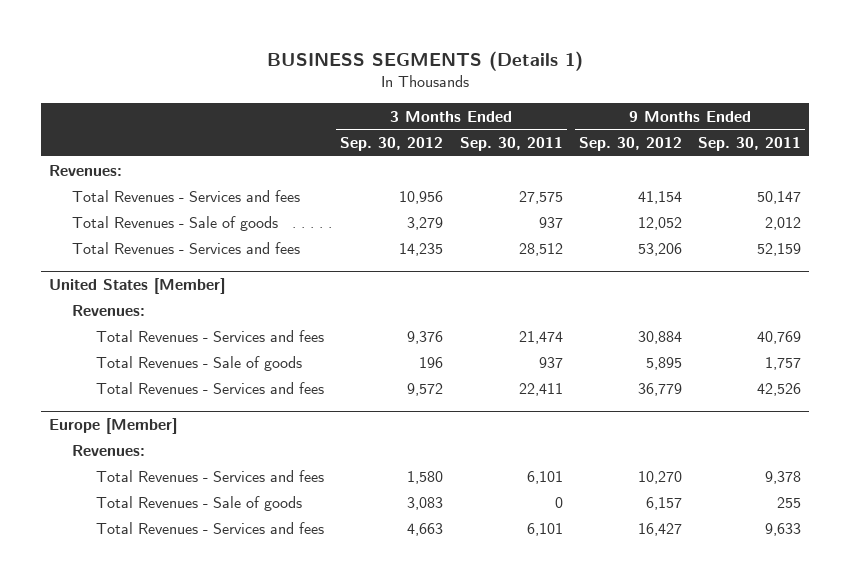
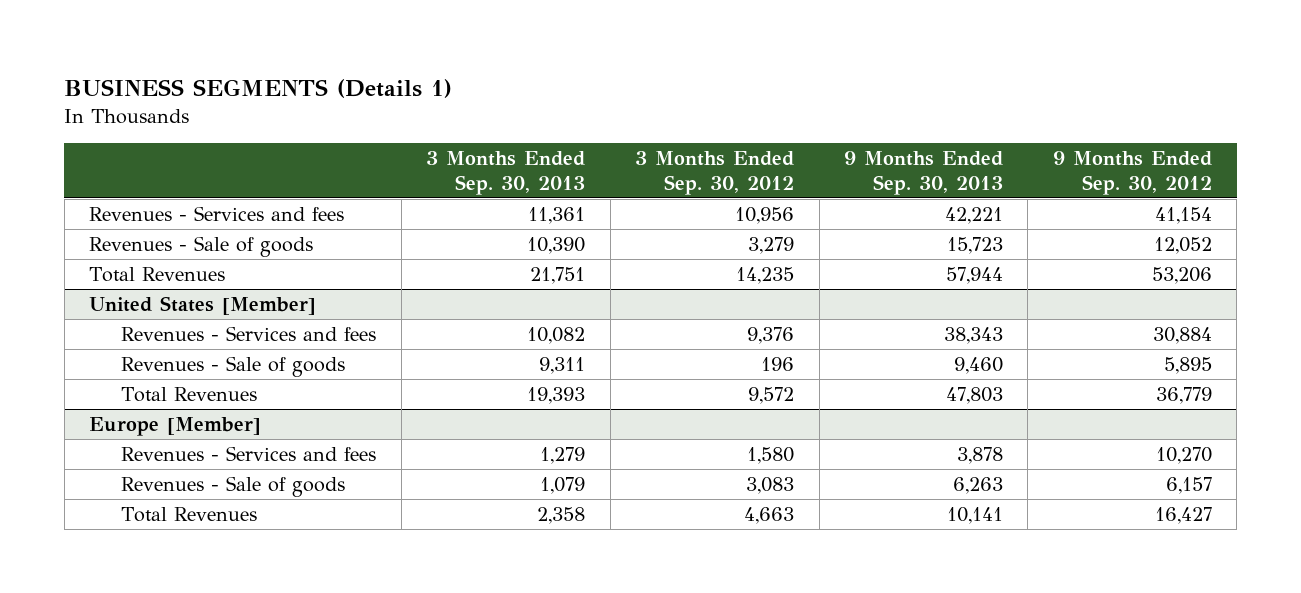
[459,137,563,152] Sep. 30, 2011 -> none
[698,137,802,152] Sep. 30, 2011 -> none
none -> [426,151,586,195] 3 Months Ended Sep. 30, 2013
none -> [843,151,1003,195] 9 Months Ended Sep. 30, 2013
[49,164,123,176] Revenues: -> none
[72,189,301,202] Total Revenues - Services and fees -> [89,205,345,221] Revenues - Services and fees
[72,215,279,231] Total Revenues - Sale of goods -> [89,235,314,257] Revenues - Sale of goods
[72,241,301,254] Total Revenues - Services and fees -> [89,266,226,282] Total Revenues
[72,304,146,316] Revenues: -> none
[95,329,324,342] Total Revenues - Services and fees -> [121,325,377,341] Revenues - Services and fees
[95,355,302,371] Total Revenues - Sale of goods -> [121,355,346,377] Revenues - Sale of goods
[95,381,324,394] Total Revenues - Services and fees -> [121,386,258,402] Total Revenues
[72,444,146,456] Revenues: -> none
[95,469,324,482] Total Revenues - Services and fees -> [121,445,377,461] Revenues - Services and fees
[95,495,302,511] Total Revenues - Sale of goods -> [121,475,346,497] Revenues - Sale of goods
[95,521,324,534] Total Revenues - Services and fees -> [121,506,258,522] Total Revenues

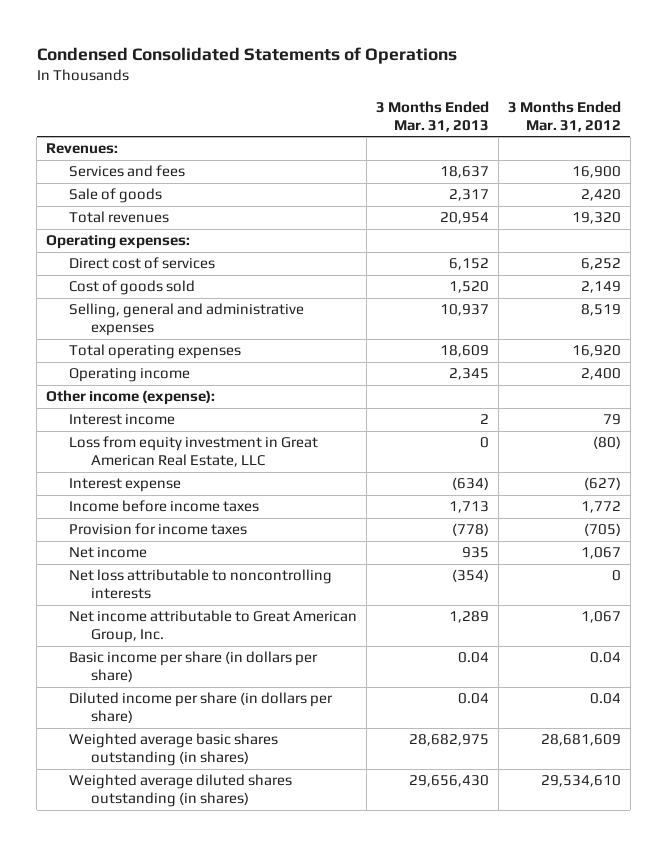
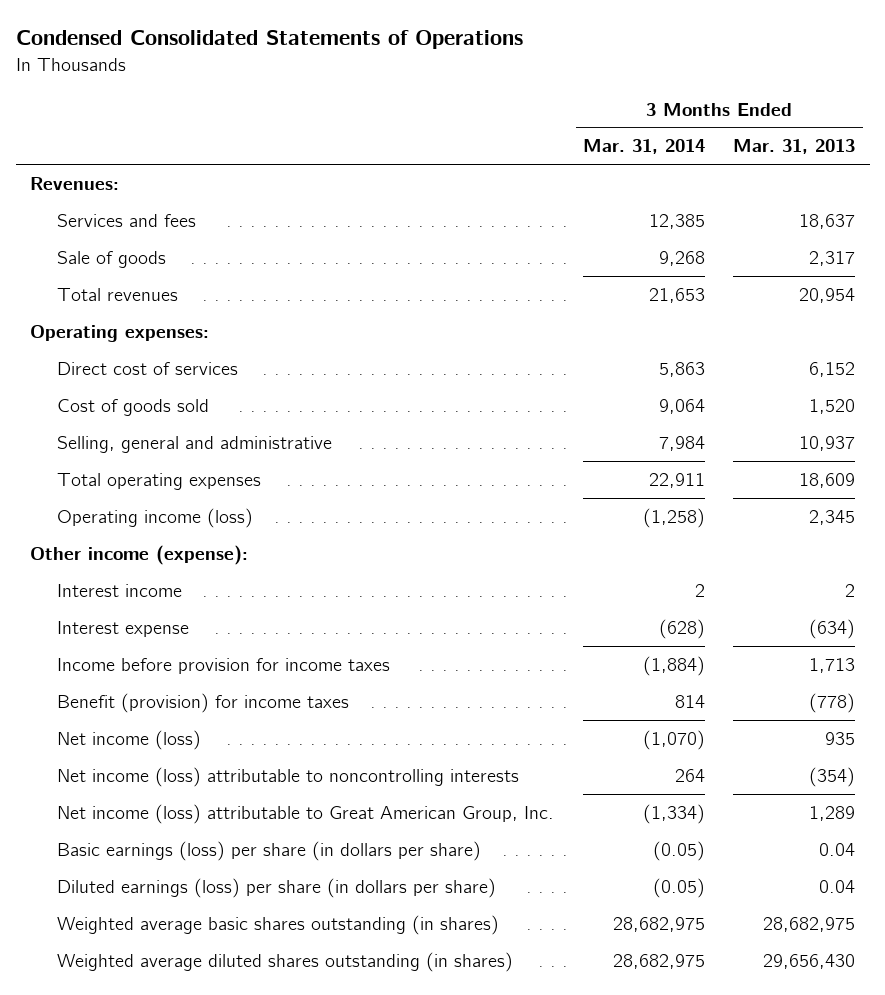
[507,100,621,132] 3 Months Ended Mar. 31, 2012 -> none
none -> [582,139,705,155] Mar. 31, 2014
[68,303,304,337] Selling, general and administrative expenses -> [56,436,332,454] Selling, general and administrative
[68,368,190,383] Operating income -> [56,508,253,529] Operating income (loss)
[68,436,318,468] Loss from equity investment in Great American Real Estate, LLC -> none
[68,500,259,513] Income before income taxes -> [56,658,390,675] Income before provision for income taxes
[68,523,247,536] Provision for income taxes -> [56,693,349,714] Benefit (provision) for income taxes
[68,547,147,559] Net income -> [56,730,201,751] Net income (loss)
[68,569,332,600] Net loss attributable to noncontrolling interests -> [56,767,519,788] Net income (loss) attributable to noncontrolling interests
[68,610,357,644] Net income attributable to Great American Group, Inc. -> [56,804,554,825] Net income (loss) attributable to Great American Group, Inc.
[68,651,318,683] Basic income per share (in dollars per share) -> [56,841,481,862] Basic earnings (loss) per share (in dollars per share)
[68,692,333,724] Diluted income per share (in dollars per share) -> [56,878,496,899] Diluted earnings (loss) per share (in dollars per share)

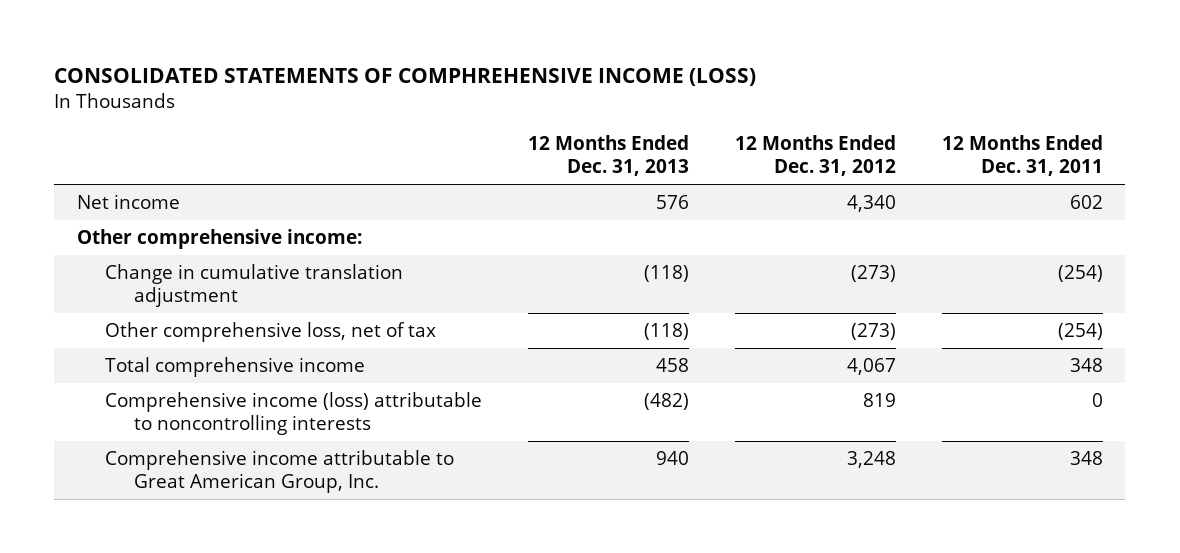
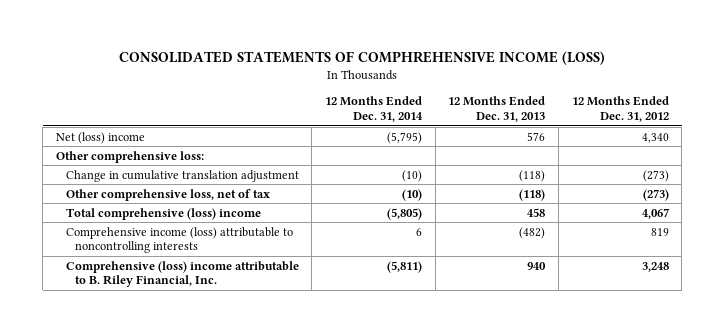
[941,135,1103,176] 12 Months Ended Dec. 31, 2011 -> none
none -> [324,96,423,122] 12 Months Ended Dec. 31, 2014
[76,194,180,210] Net income -> [55,131,145,144] Net (loss) income
[76,229,362,250] Other comprehensive income: -> [55,150,204,163] Other comprehensive loss:
[105,357,366,378] Total comprehensive income -> [65,207,261,220] Total comprehensive (loss) income
[105,450,455,493] Comprehensive income attributable to Great American Group, Inc. -> [65,260,299,288] Comprehensive (loss) income attributable to B. Riley Financial, Inc.

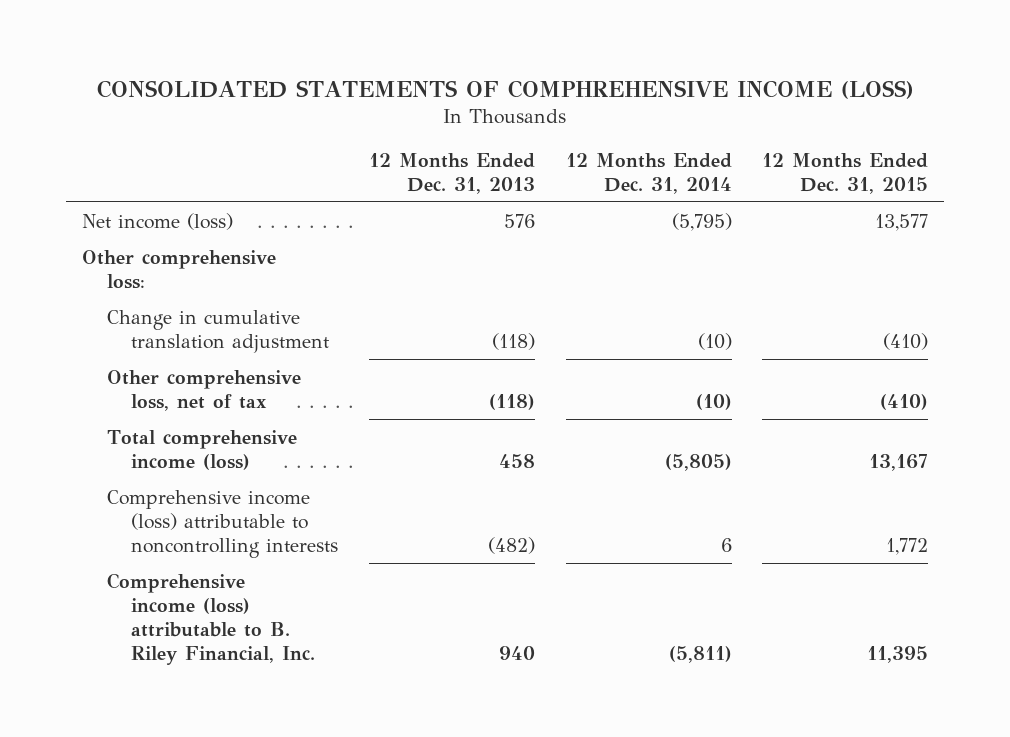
[571,96,669,122] 12 Months Ended Dec. 31, 2012 -> none
none -> [762,152,929,194] 12 Months Ended Dec. 31, 2015
[55,131,145,144] Net (loss) income -> [81,212,233,230] Net income (loss)
[65,207,261,220] Total comprehensive (loss) income -> [106,429,297,470] Total comprehensive income (loss)
[65,260,299,288] Comprehensive (loss) income attributable to B. Riley Financial, Inc. -> [106,572,316,665] Comprehensive income (loss) attributable to B. Riley Financial, Inc.

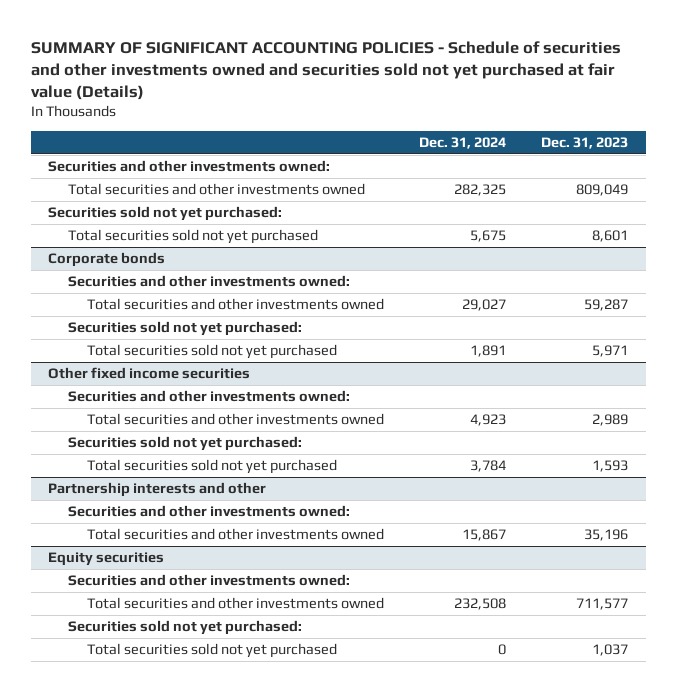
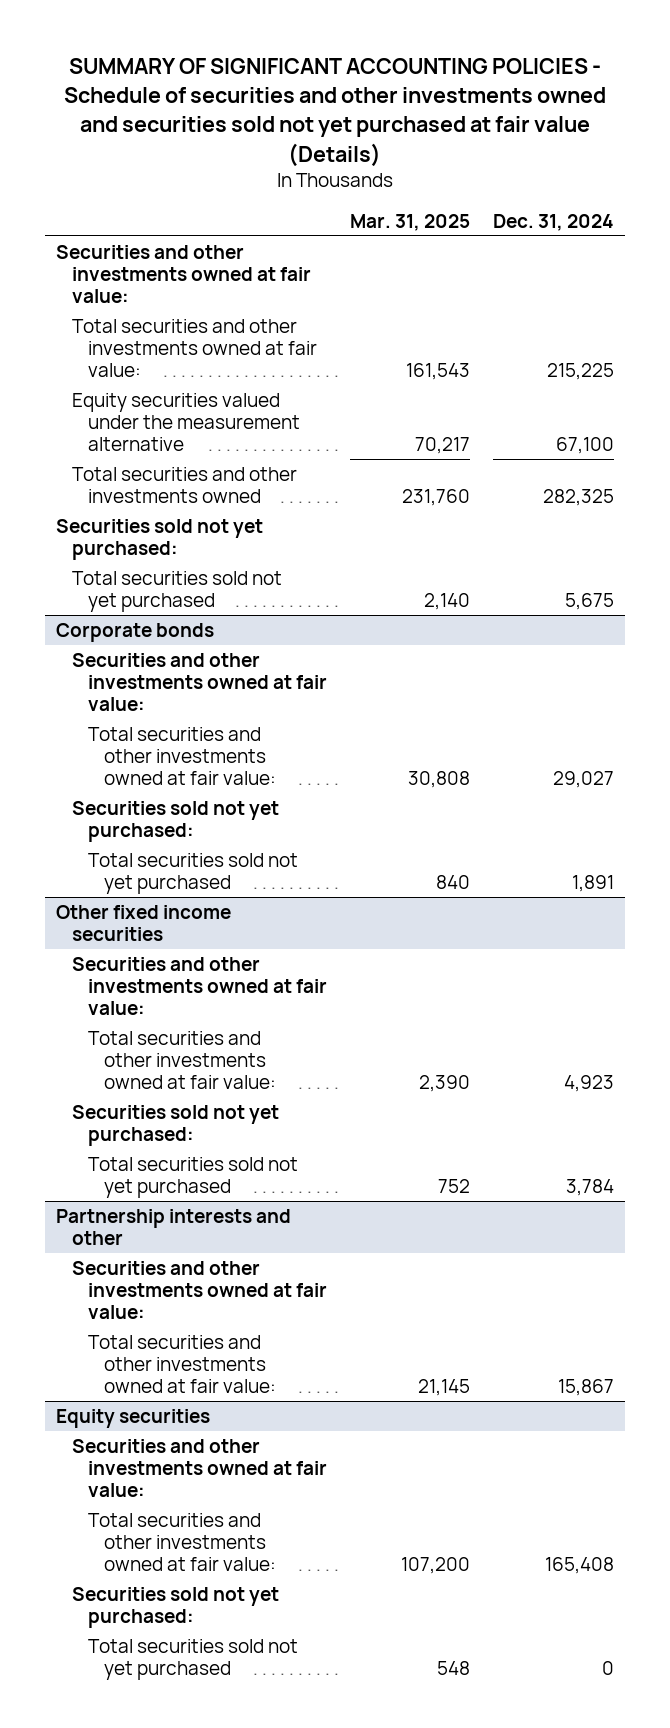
[541,136,629,149] Dec. 31, 2023 -> none
none -> [350,213,471,231] Mar. 31, 2025
[47,160,330,173] Securities and other investments owned: -> [56,244,312,304] Securities and other investments owned at fair value:
none -> [72,318,318,378] Total securities and other investments owned at fair value:
none -> [72,392,301,452] Equity securities valued under the measurement alternative
[67,275,350,288] Securities and other investments owned: -> [72,652,328,712] Securities and other investments owned at fair value:
[87,298,385,311] Total securities and other investments owned -> [88,726,277,786] Total securities and other investments owned at fair value:
[67,390,350,403] Securities and other investments owned: -> [72,956,328,1016] Securities and other investments owned at fair value:
[87,413,385,426] Total securities and other investments owned -> [88,1030,277,1090] Total securities and other investments owned at fair value:
[67,505,350,518] Securities and other investments owned: -> [72,1260,328,1320] Securities and other investments owned at fair value:
[87,528,385,541] Total securities and other investments owned -> [88,1334,277,1394] Total securities and other investments owned at fair value:
[67,574,350,587] Securities and other investments owned: -> [72,1438,328,1498] Securities and other investments owned at fair value:
[87,597,385,610] Total securities and other investments owned -> [88,1512,277,1572] Total securities and other investments owned at fair value:
[454,598,507,611] 232,508 -> [544,1557,614,1575] 165,408

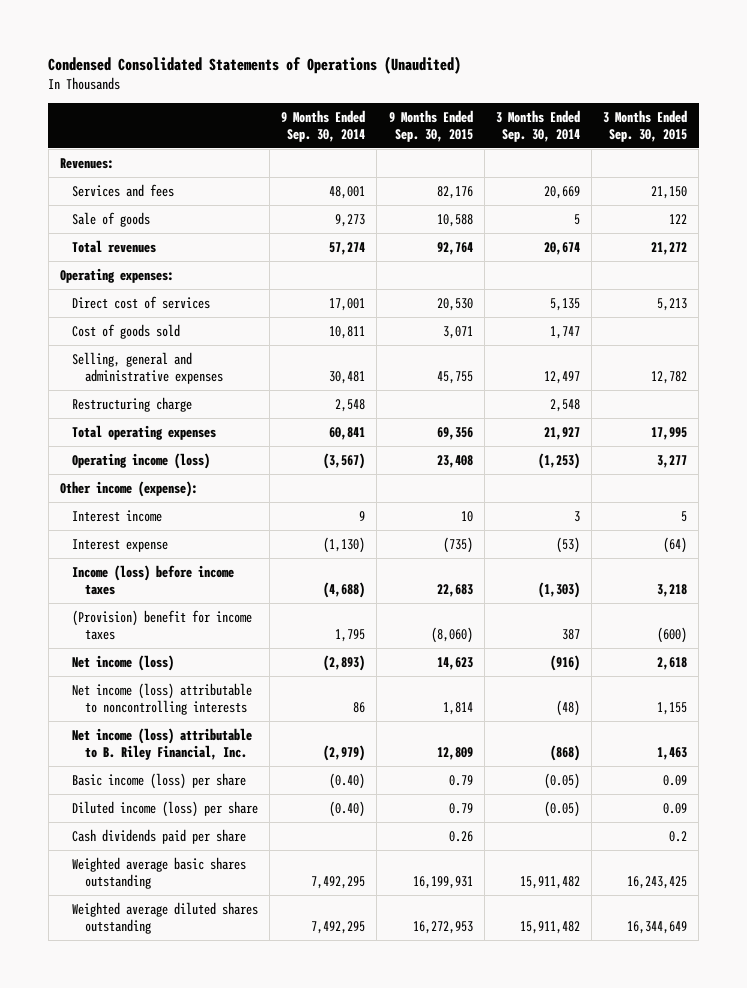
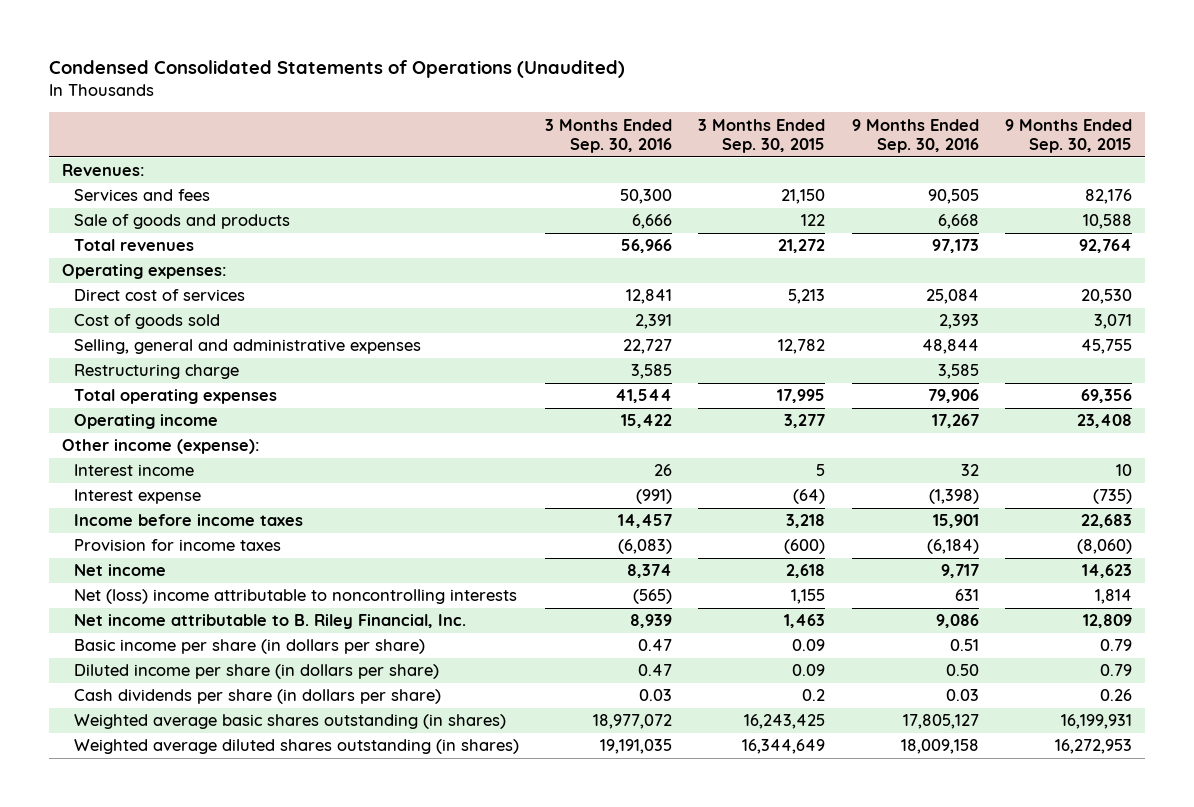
[281,109,366,142] 9 Months Ended Sep. 30, 2014 -> none
[495,109,580,142] 3 Months Ended Sep. 30, 2014 -> none
none -> [544,118,672,154] 3 Months Ended Sep. 30, 2016
none -> [851,118,979,154] 9 Months Ended Sep. 30, 2016
[72,211,151,227] Sale of goods -> [73,214,290,230] Sale of goods and products
[72,452,211,469] Operating income (loss) -> [73,414,218,430] Operating income
[72,564,235,596] Income (loss) before income taxes -> [73,514,303,527] Income before income taxes
[72,609,253,641] (Provision) benefit for income taxes -> [73,539,281,552] Provision for income taxes
[72,654,175,671] Net income (loss) -> [73,564,166,577] Net income
[72,682,253,716] Net income (loss) attributable to noncontrolling interests -> [73,589,517,605] Net (loss) income attributable to noncontrolling interests
[72,727,253,761] Net income (loss) attributable to B. Riley Financial, Inc. -> [73,614,466,630] Net income attributable to B. Riley Financial, Inc.
[72,772,247,789] Basic income (loss) per share -> [73,639,425,655] Basic income per share (in dollars per share)
[72,800,259,817] Diluted income (loss) per share -> [73,664,439,680] Diluted income per share (in dollars per share)
[72,828,247,844] Cash dividends paid per share -> [73,689,441,705] Cash dividends per share (in dollars per share)
[72,856,247,890] Weighted average basic shares outstanding -> [73,714,506,730] Weighted average basic shares outstanding (in shares)
[72,901,259,935] Weighted average diluted shares outstanding -> [73,739,519,755] Weighted average diluted shares outstanding (in shares)

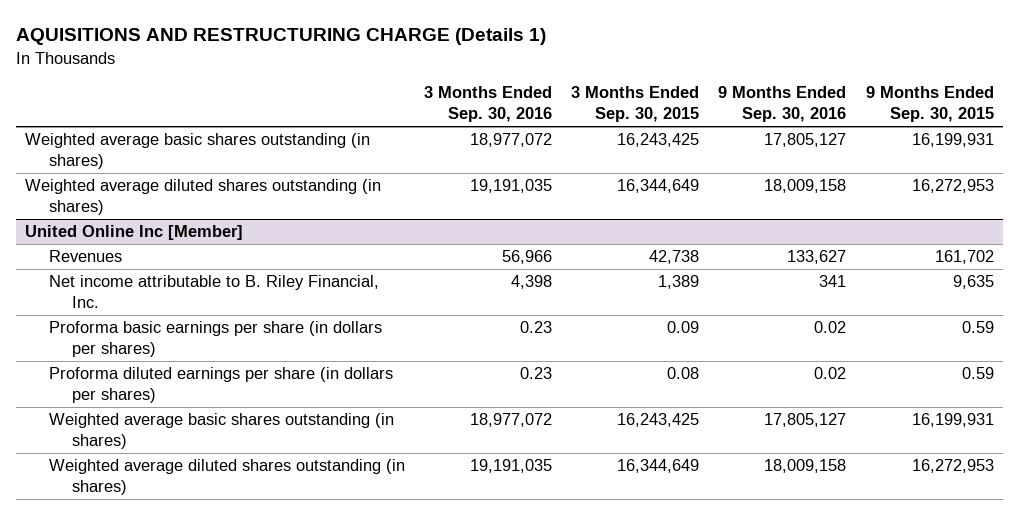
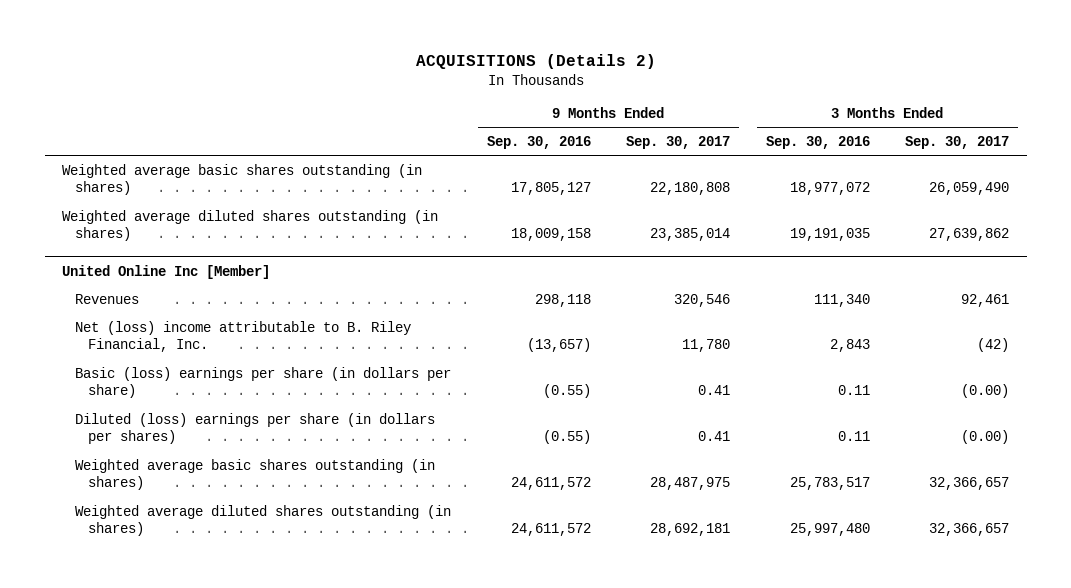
[15,28,546,46] AQUISITIONS AND RESTRUCTURING CHARGE (Details 1) -> [415,54,656,70] ACQUISITIONS (Details 2)
[571,86,700,123] 3 Months Ended Sep. 30, 2015 -> none
[865,86,994,123] 9 Months Ended Sep. 30, 2015 -> none
none -> [626,136,731,150] Sep. 30, 2017
none -> [905,136,1010,150] Sep. 30, 2017
[501,250,552,265] 56,966 -> [813,293,870,307] 111,340
[787,250,847,265] 133,627 -> [534,293,591,307] 298,118
[48,275,379,309] Net income attributable to B. Riley Financial, Inc. -> [75,320,412,353] Net (loss) income attributable to B. Riley Financial, Inc.
[510,275,552,290] 4,398 -> [829,339,870,353] 2,843
[819,275,847,288] 341 -> [526,338,591,353] (13,657)
[48,321,382,358] Proforma basic earnings per share (in dollars per shares) -> [75,366,452,399] Basic (loss) earnings per share (in dollars per share)
[519,321,552,334] 0.23 -> [837,385,870,396] 0.11
[814,321,847,334] 0.02 -> [542,384,591,399] (0.55)
[48,367,393,404] Proforma diluted earnings per share (in dollars per shares) -> [75,412,436,445] Diluted (loss) earnings per share (in dollars per shares)
[519,367,552,380] 0.23 -> [837,431,870,442] 0.11
[814,367,847,380] 0.02 -> [542,430,591,445] (0.55)
[469,413,552,428] 18,977,072 -> [789,477,870,491] 25,783,517
[764,413,847,428] 17,805,127 -> [510,477,591,491] 24,611,572
[469,459,552,474] 19,191,035 -> [789,523,870,537] 25,997,480
[764,459,847,474] 18,009,158 -> [510,523,591,537] 24,611,572

